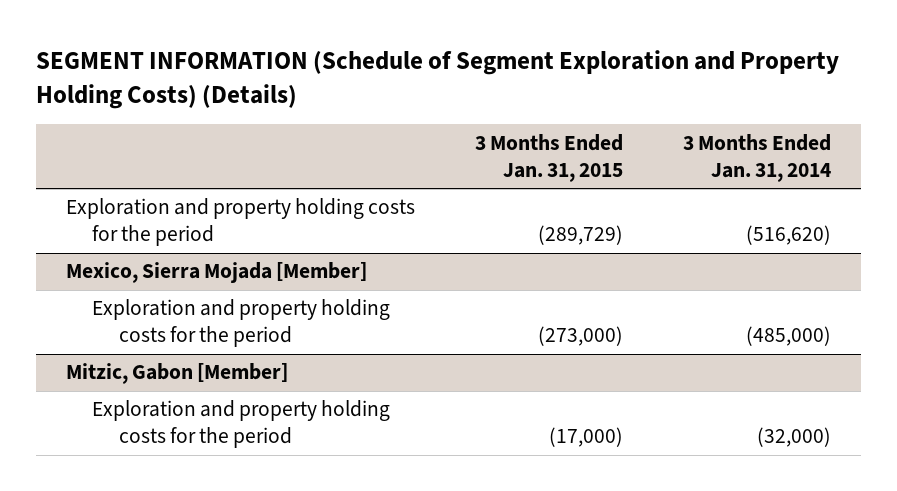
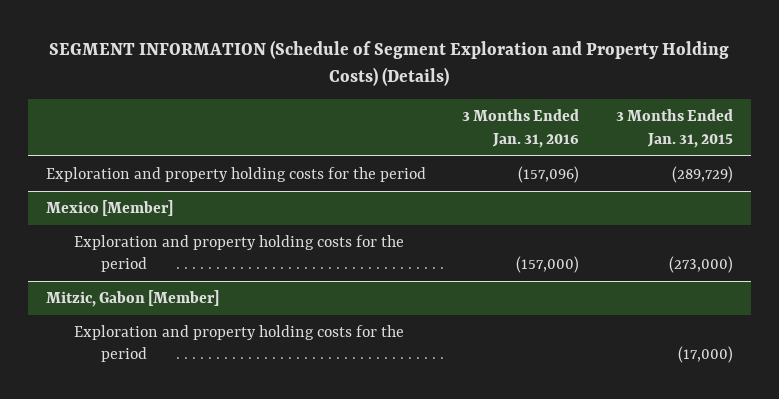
[682,133,831,182] 3 Months Ended Jan. 31, 2014 -> none
none -> [462,109,580,148] 3 Months Ended Jan. 31, 2016
[65,262,367,284] Mexico, Sierra Mojada [Member] -> [45,199,173,216] Mexico [Member]

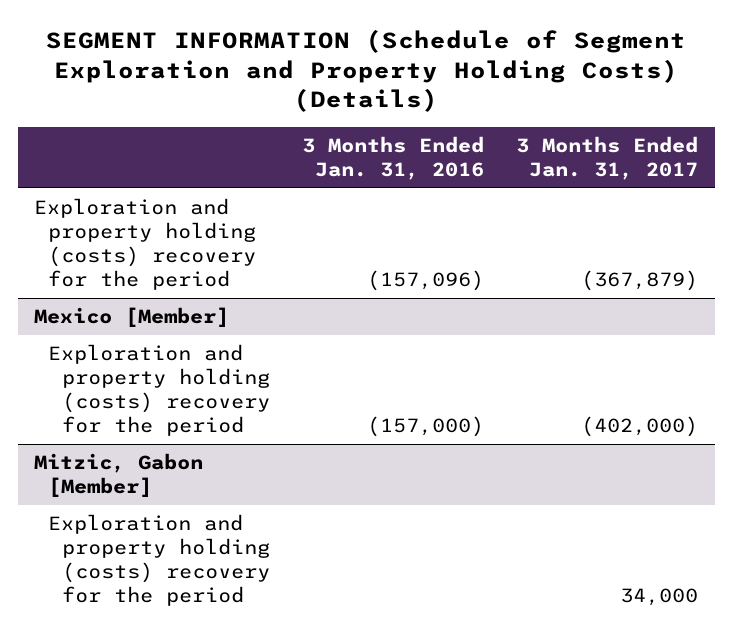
[615,109,733,148] 3 Months Ended Jan. 31, 2015 -> none
none -> [516,135,699,180] 3 Months Ended Jan. 31, 2017
[45,166,426,182] Exploration and property holding costs for the period -> [34,198,256,290] Exploration and property holding (costs) recovery for the period
[73,234,404,273] Exploration and property holding costs for the period -> [47,344,270,436] Exploration and property holding (costs) recovery for the period
[73,324,404,363] Exploration and property holding costs for the period -> [47,514,270,606] Exploration and property holding (costs) recovery for the period

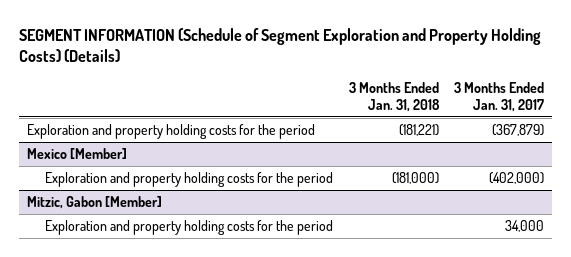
[301,135,484,180] 3 Months Ended Jan. 31, 2016 -> none
none -> [348,81,440,113] 3 Months Ended Jan. 31, 2018
[34,198,256,290] Exploration and property holding (costs) recovery for the period -> [26,123,315,139] Exploration and property holding costs for the period
[47,344,270,436] Exploration and property holding (costs) recovery for the period -> [45,171,334,187] Exploration and property holding costs for the period
[47,514,270,606] Exploration and property holding (costs) recovery for the period -> [45,219,334,235] Exploration and property holding costs for the period

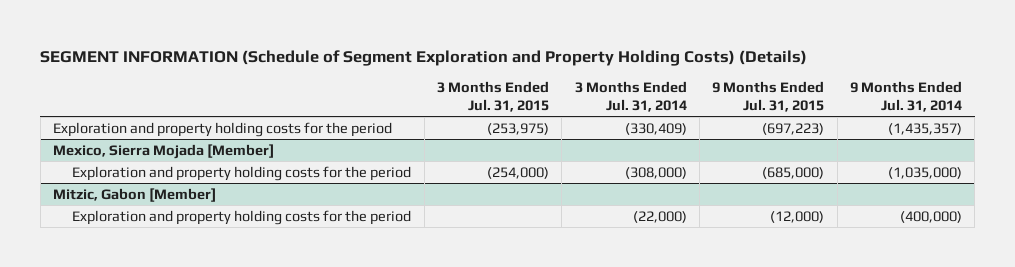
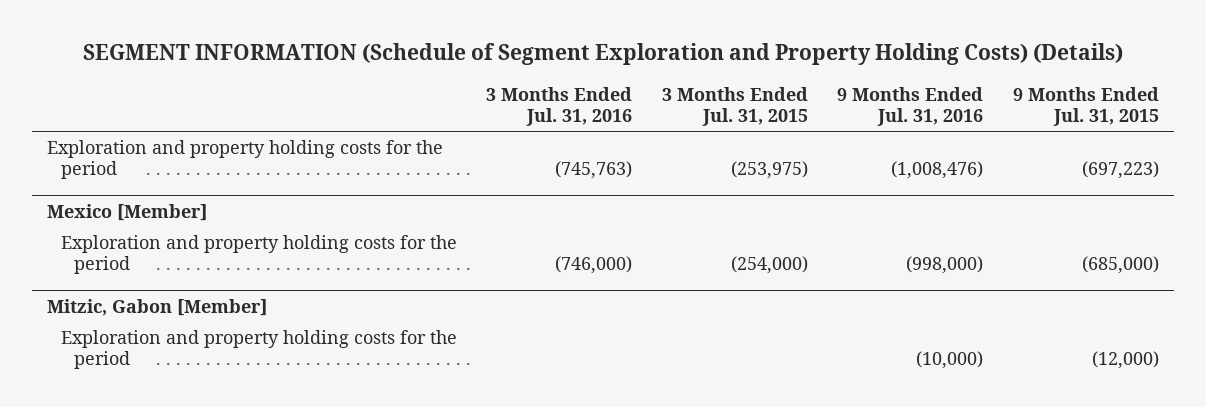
[574,81,687,112] 3 Months Ended Jul. 31, 2014 -> none
[849,81,962,112] 9 Months Ended Jul. 31, 2014 -> none
none -> [486,86,633,126] 3 Months Ended Jul. 31, 2016
none -> [837,86,984,126] 9 Months Ended Jul. 31, 2016
[52,143,274,159] Mexico, Sierra Mojada [Member] -> [47,203,208,221] Mexico [Member]

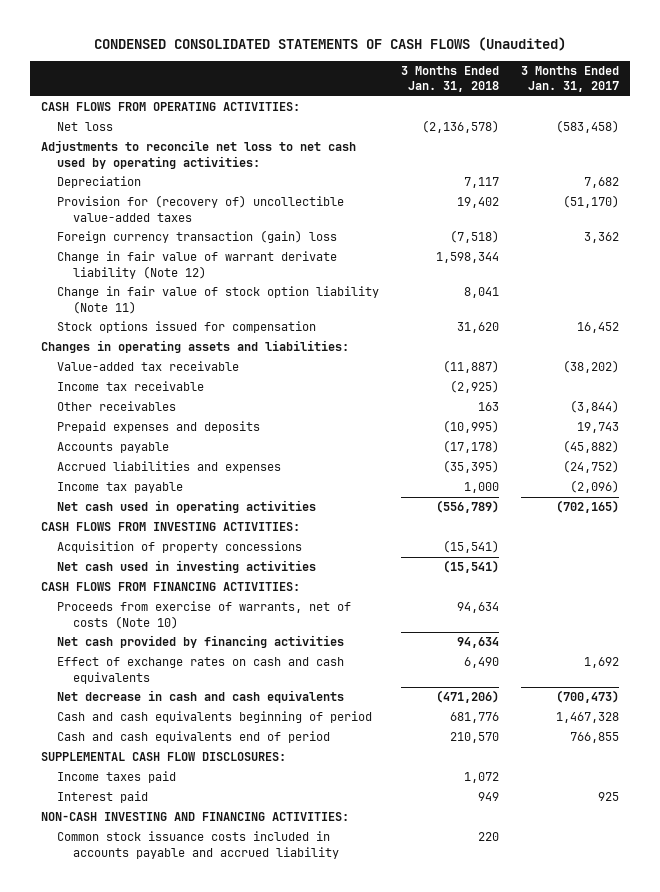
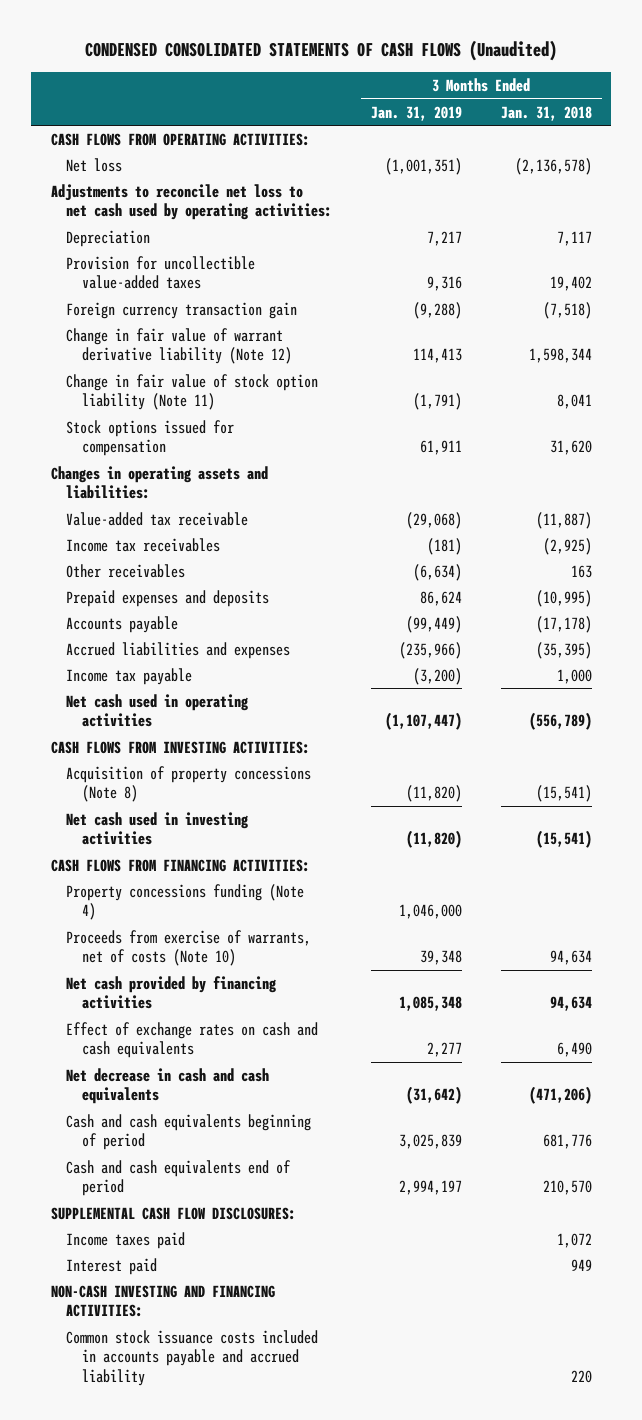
[521,66,620,93] 3 Months Ended Jan. 31, 2017 -> none
none -> [371,105,463,121] Jan. 31, 2019
[56,195,344,222] Provision for (recovery of) uncollectible value-added taxes -> [66,255,256,290] Provision for uncollectible value-added taxes
[56,230,337,244] Foreign currency transaction (gain) loss -> [66,301,298,319] Foreign currency transaction gain
[56,251,337,279] Change in fair value of warrant derivate liability (Note 12) -> [66,327,292,365] Change in fair value of warrant derivative liability (Note 12)
[56,381,204,392] Income tax receivable -> [66,537,221,552] Income tax receivables
[56,541,302,554] Acquisition of property concessions -> [66,765,312,803] Acquisition of property concessions (Note 8)
none -> [66,883,305,921] Property concessions funding (Note 4)

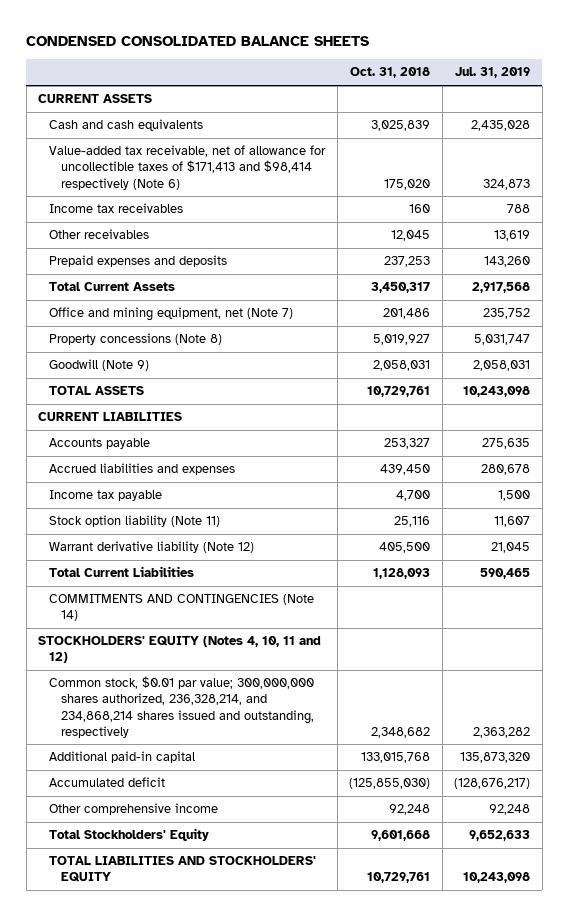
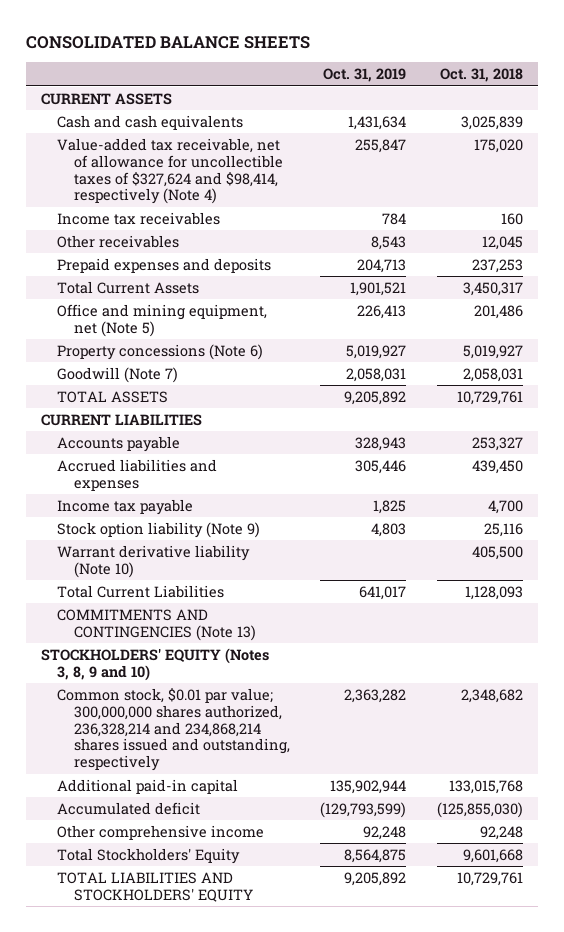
[26,36,370,47] CONDENSED CONSOLIDATED BALANCE SHEETS -> [25,35,310,49] CONSOLIDATED BALANCE SHEETS
[455,67,531,79] Jul. 31, 2019 -> none
none -> [323,67,407,82] Oct. 31, 2019
[49,145,327,190] Value-added tax receivable, net of allowance for uncollectible taxes of $171,413 and $98,414 respectively (Note 6) -> [57,137,283,205] Value-added tax receivable, net of allowance for uncollectible taxes of $327,624 and $98,414, respectively (Note 4)
[49,307,294,322] Office and mining equipment, net (Note 7) -> [57,303,268,337] Office and mining equipment, net (Note 5)
[49,333,223,346] Property concessions (Note 8) -> [57,343,264,360] Property concessions (Note 6)
[49,359,150,372] Goodwill (Note 9) -> [57,366,179,383] Goodwill (Note 7)
[49,515,221,528] Stock option liability (Note 11) -> [57,521,261,538] Stock option liability (Note 9)
[49,541,255,554] Warrant derivative liability (Note 12) -> [57,544,251,578] Warrant derivative liability (Note 10)
[49,594,315,622] COMMITMENTS AND CONTINGENCIES (Note 14) -> [57,608,256,641] COMMITMENTS AND CONTINGENCIES (Note 13)
[38,636,322,664] STOCKHOLDERS' EQUITY (Notes 4, 10, 11 and 12) -> [41,647,270,681] STOCKHOLDERS' EQUITY (Notes 3, 8, 9 and 10)
[49,676,315,738] Common stock, $0.01 par value; 300,000,000 shares authorized, 236,328,214, and 234,868,214 shares issued and outstanding, respectively -> [57,687,290,772] Common stock, $0.01 par value; 300,000,000 shares authorized, 236,328,214 and 234,868,214 shares issued and outstanding, respectively

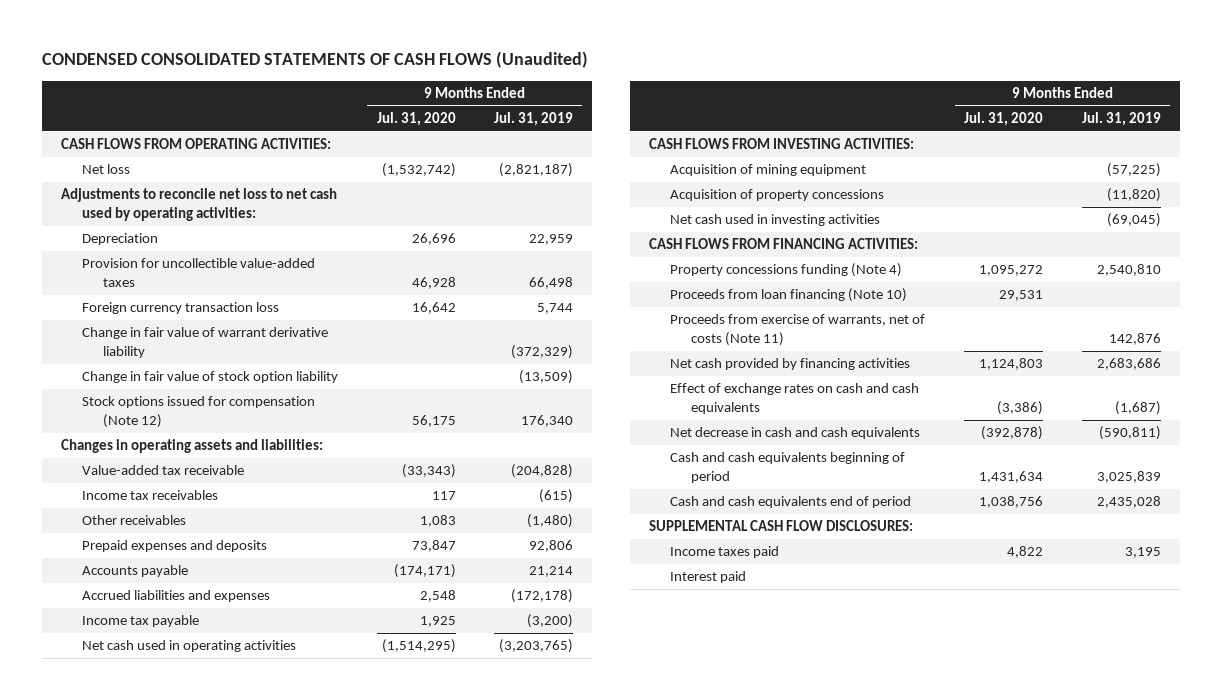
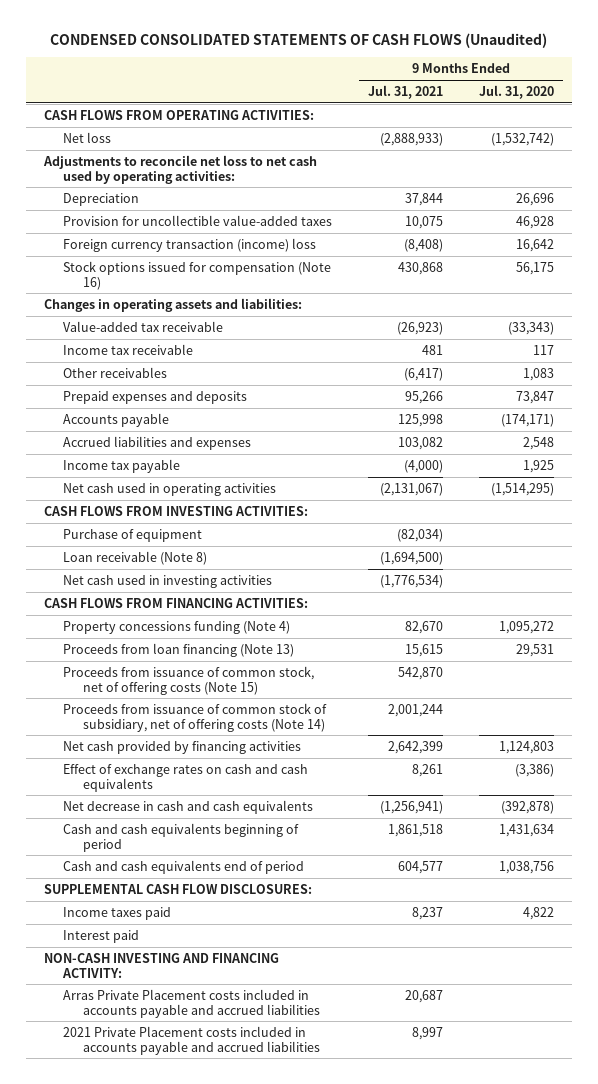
[493,112,573,127] Jul. 31, 2019 -> none
none -> [368,84,444,99] Jul. 31, 2021
[82,327,329,359] Change in fair value of warrant derivative liability -> none
[82,371,339,384] Change in fair value of stock option liability -> none
[82,302,280,315] Foreign currency transaction loss -> [63,237,317,252] Foreign currency transaction (income) loss
[82,396,316,429] Stock options issued for compensation (Note 12) -> [63,260,332,290] Stock options issued for compensation (Note 16)
[82,490,219,501] Income tax receivables -> [63,343,194,355] Income tax receivable
[669,164,866,177] Acquisition of mining equipment -> none
[669,189,884,202] Acquisition of property concessions -> none
none -> [63,528,203,542] Purchase of equipment
none -> [63,550,208,565] Loan receivable (Note 8)
[669,288,907,303] Proceeds from loan financing (Note 10) -> [63,642,295,657] Proceeds from loan financing (Note 13)
[669,314,925,347] Proceeds from exercise of warrants, net of costs (Note 11) -> [63,665,315,695] Proceeds from issuance of common stock, net of offering costs (Note 15)
none -> [63,702,328,732] Proceeds from issuance of common stock of subsidiary, net of offering costs (Note 14)
none -> [43,952,279,978] NON-CASH INVESTING AND FINANCING ACTIVITY:
none -> [63,988,320,1018] Arras Private Placement costs included in accounts payable and accrued liabilities
none -> [63,1025,320,1055] 2021 Private Placement costs included in accounts payable and accrued liabilities

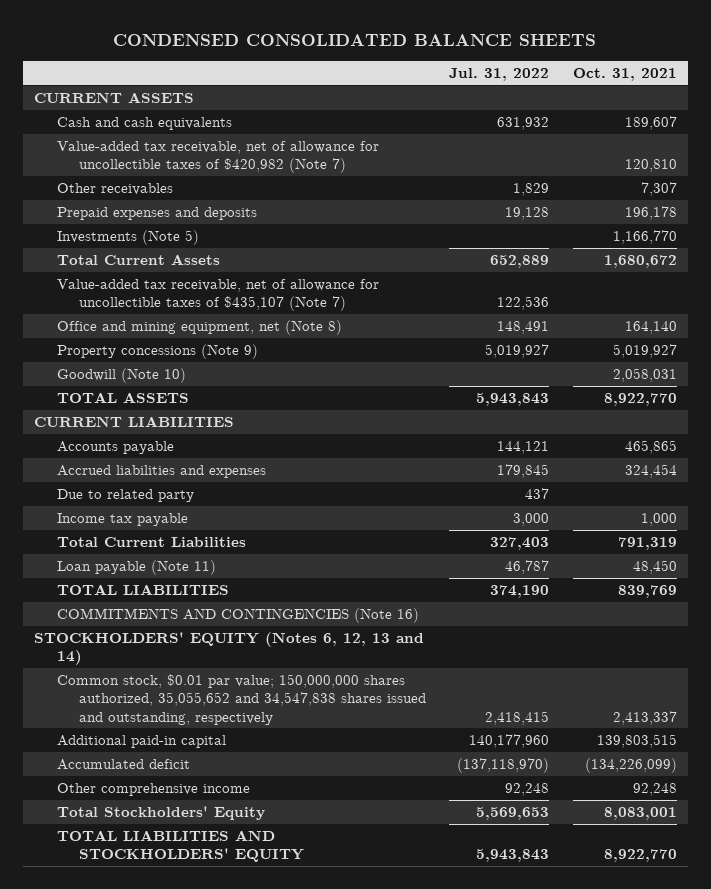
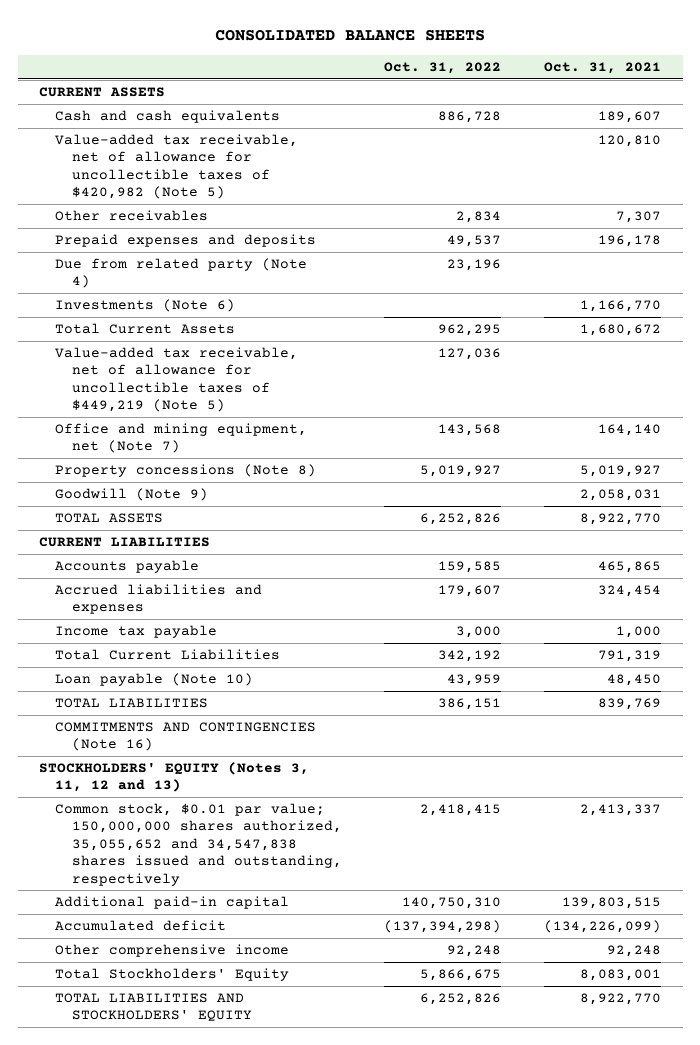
[113,33,597,46] CONDENSED CONSOLIDATED BALANCE SHEETS -> [215,29,486,42] CONSOLIDATED BALANCE SHEETS
[449,68,550,82] Jul. 31, 2022 -> none
none -> [384,62,502,75] Oct. 31, 2022
[56,141,379,174] Value-added tax receivable, net of allowance for uncollectible taxes of $420,982 (Note 7) -> [55,134,299,200] Value-added tax receivable, net of allowance for uncollectible taxes of $420,982 (Note 5)
none -> [55,258,308,289] Due from related party (Note 4)
[56,230,199,246] Investments (Note 5) -> [55,299,236,313] Investments (Note 6)
[56,279,379,312] Value-added tax receivable, net of allowance for uncollectible taxes of $435,107 (Note 7) -> [55,347,299,413] Value-added tax receivable, net of allowance for uncollectible taxes of $449,219 (Note 5)
[56,320,342,336] Office and mining equipment, net (Note 8) -> [55,423,308,454] Office and mining equipment, net (Note 7)
[56,344,258,360] Property concessions (Note 9) -> [55,464,317,478] Property concessions (Note 8)
[56,368,186,384] Goodwill (Note 10) -> [55,488,209,502] Goodwill (Note 9)
[56,489,194,503] Due to related party -> none
[56,560,216,576] Loan payable (Note 11) -> [55,673,254,687] Loan payable (Note 10)
[34,632,425,666] STOCKHOLDERS' EQUITY (Notes 6, 12, 13 and 14) -> [39,762,310,793] STOCKHOLDERS' EQUITY (Notes 3, 11, 12 and 13)

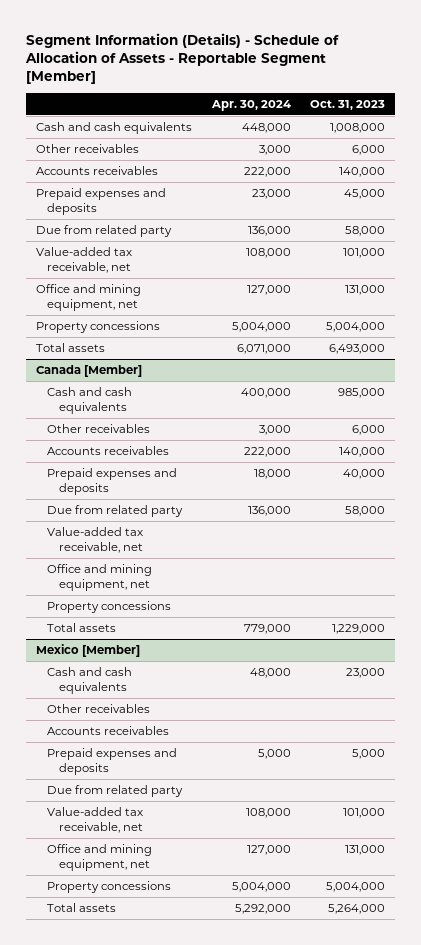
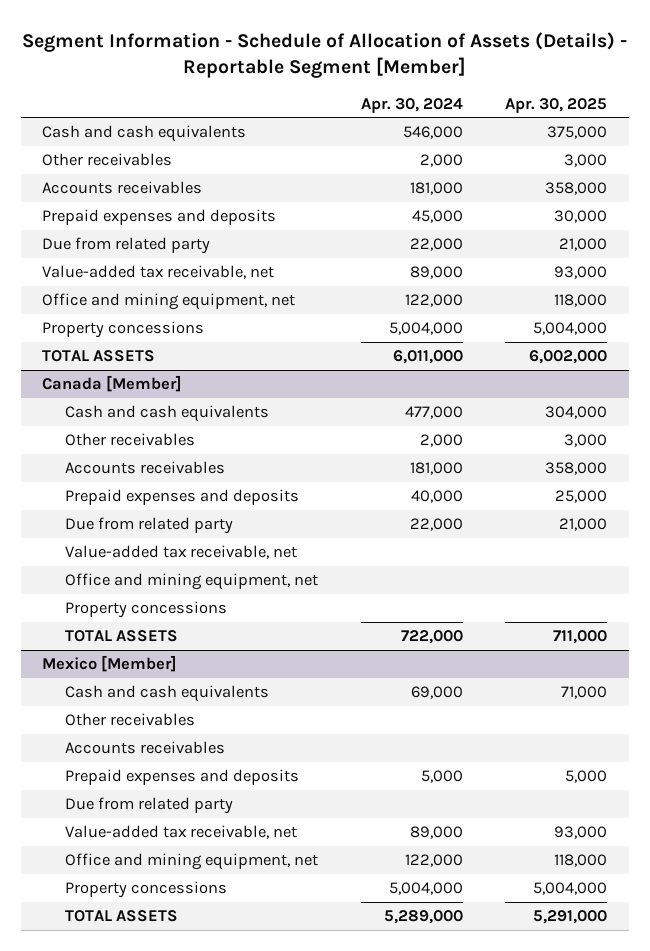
[25,32,340,84] Segment Information (Details) - Schedule of Allocation of Assets - Reportable Segment [Member] -> [21,31,627,78] Segment Information - Schedule of Allocation of Assets (Details) - Reportable Segment [Member]
[310,99,386,110] Oct. 31, 2023 -> none
none -> [505,97,608,113] Apr. 30, 2025
[241,123,291,134] 448,000 -> [402,126,463,140] 546,000
[258,145,291,156] 3,000 -> [419,154,463,168] 2,000
[243,167,291,178] 222,000 -> [409,182,463,196] 181,000
[251,189,291,200] 23,000 -> [411,210,463,224] 45,000
[247,226,291,237] 136,000 -> [409,238,463,252] 22,000
[245,248,291,259] 108,000 -> [409,266,463,280] 89,000
[246,285,291,296] 127,000 -> [404,294,463,308] 122,000
[36,343,106,353] Total assets -> [42,350,156,363] TOTAL ASSETS
[236,344,291,355] 6,071,000 -> [392,350,463,365] 6,011,000
[240,388,291,399] 400,000 -> [404,406,463,420] 477,000
[258,425,291,436] 3,000 -> [419,434,463,448] 2,000
[243,447,291,458] 222,000 -> [409,462,463,476] 181,000
[253,469,291,480] 18,000 -> [410,490,463,504] 40,000
[247,506,291,517] 136,000 -> [409,518,463,532] 22,000
[47,623,117,633] Total assets -> [64,630,178,643] TOTAL ASSETS
[243,624,291,635] 779,000 -> [400,630,463,645] 722,000
[249,668,291,679] 48,000 -> [410,686,463,700] 69,000
[245,808,291,819] 108,000 -> [409,826,463,840] 89,000
[246,845,291,856] 127,000 -> [404,854,463,868] 122,000
[47,903,117,913] Total assets -> [64,910,178,923] TOTAL ASSETS
[234,904,291,915] 5,292,000 -> [383,910,463,925] 5,289,000

